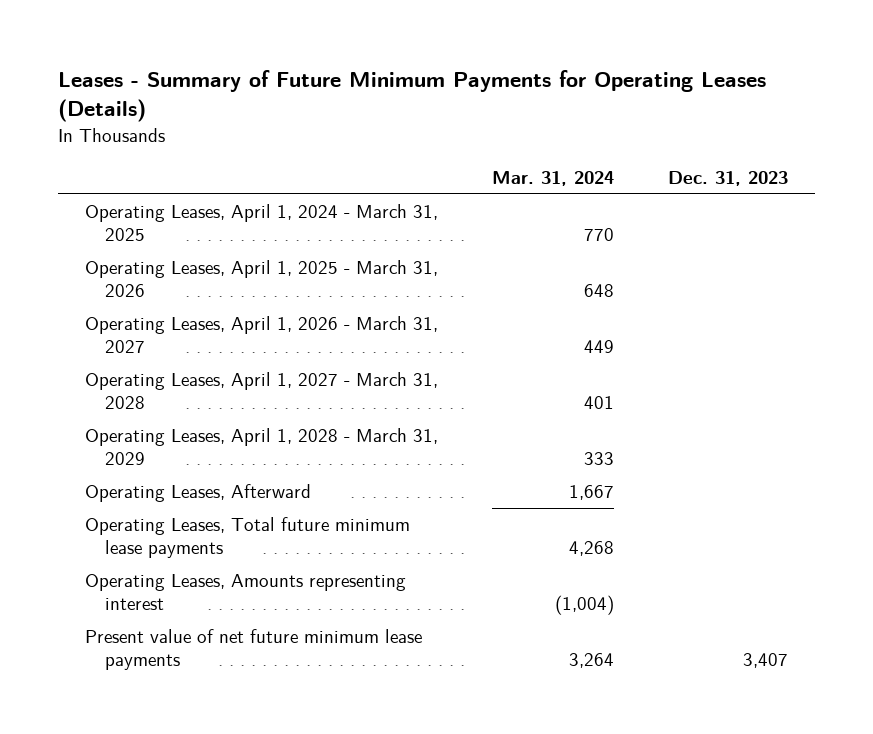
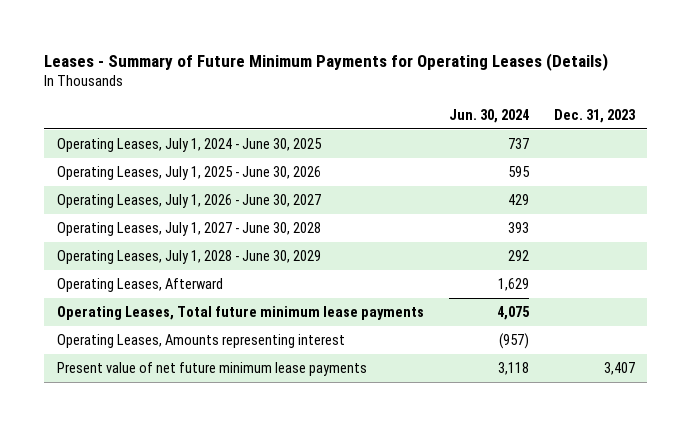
[492,170,615,186] Mar. 31, 2024 -> none
none -> [448,108,529,123] Jun. 30, 2024
[85,204,439,241] Operating Leases, April 1, 2024 - March 31, 2025 -> [56,138,322,153] Operating Leases, July 1, 2024 - June 30, 2025
[85,260,439,297] Operating Leases, April 1, 2025 - March 31, 2026 -> [56,166,321,181] Operating Leases, July 1, 2025 - June 30, 2026
[85,316,439,353] Operating Leases, April 1, 2026 - March 31, 2027 -> [56,194,321,209] Operating Leases, July 1, 2026 - June 30, 2027
[85,372,439,409] Operating Leases, April 1, 2027 - March 31, 2028 -> [56,222,321,237] Operating Leases, July 1, 2027 - June 30, 2028
[85,428,439,465] Operating Leases, April 1, 2028 - March 31, 2029 -> [56,250,321,265] Operating Leases, July 1, 2028 - June 30, 2029

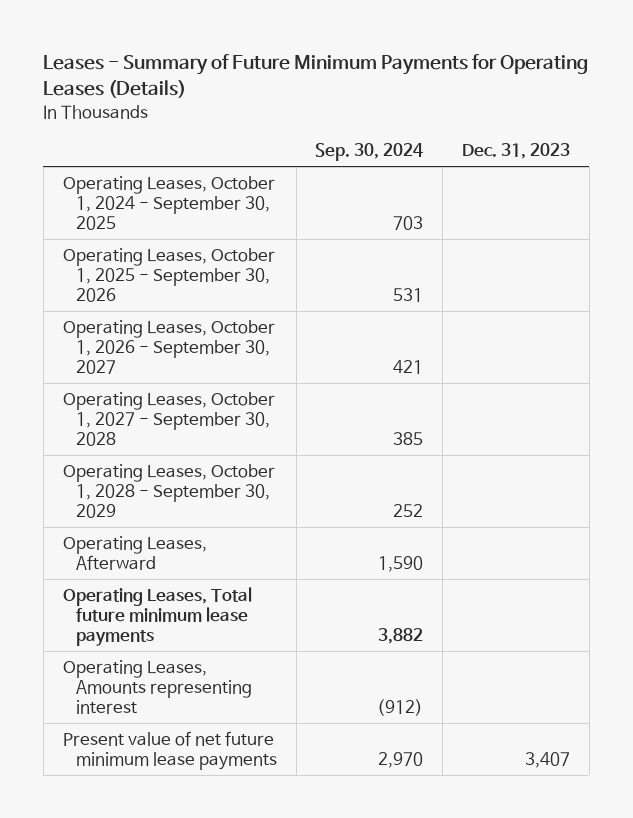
[448,108,529,123] Jun. 30, 2024 -> none
none -> [315,143,424,162] Sep. 30, 2024
[56,138,322,153] Operating Leases, July 1, 2024 - June 30, 2025 -> [62,175,275,231] Operating Leases, October 1, 2024 - September 30, 2025
[56,166,321,181] Operating Leases, July 1, 2025 - June 30, 2026 -> [62,247,275,303] Operating Leases, October 1, 2025 - September 30, 2026
[56,194,321,209] Operating Leases, July 1, 2026 - June 30, 2027 -> [62,319,275,375] Operating Leases, October 1, 2026 - September 30, 2027
[56,222,321,237] Operating Leases, July 1, 2027 - June 30, 2028 -> [62,391,275,447] Operating Leases, October 1, 2027 - September 30, 2028
[56,250,321,265] Operating Leases, July 1, 2028 - June 30, 2029 -> [62,463,275,519] Operating Leases, October 1, 2028 - September 30, 2029

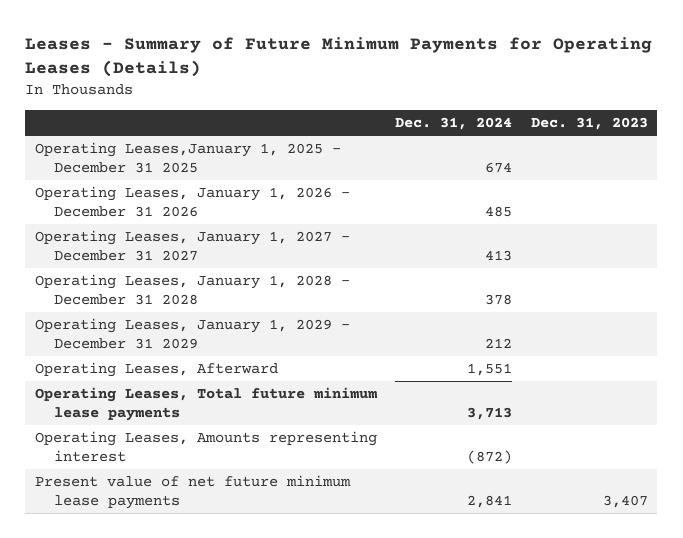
[315,143,424,162] Sep. 30, 2024 -> none
none -> [395,116,513,130] Dec. 31, 2024
[62,175,275,231] Operating Leases, October 1, 2024 - September 30, 2025 -> [34,142,341,174] Operating Leases,January 1, 2025 - December 31 2025
[62,247,275,303] Operating Leases, October 1, 2025 - September 30, 2026 -> [34,186,350,218] Operating Leases, January 1, 2026 - December 31 2026
[62,319,275,375] Operating Leases, October 1, 2026 - September 30, 2027 -> [34,230,350,262] Operating Leases, January 1, 2027 - December 31 2027
[62,391,275,447] Operating Leases, October 1, 2027 - September 30, 2028 -> [34,274,350,306] Operating Leases, January 1, 2028 - December 31 2028
[62,463,275,519] Operating Leases, October 1, 2028 - September 30, 2029 -> [34,318,350,350] Operating Leases, January 1, 2029 - December 31 2029

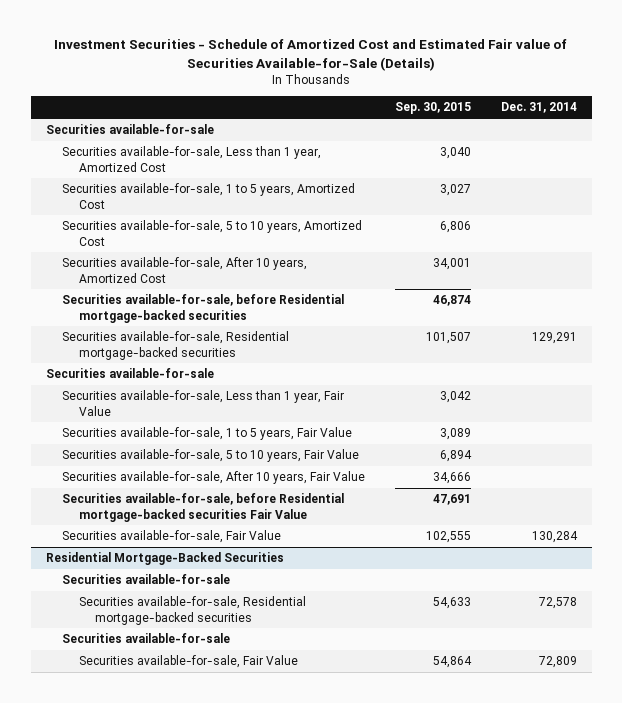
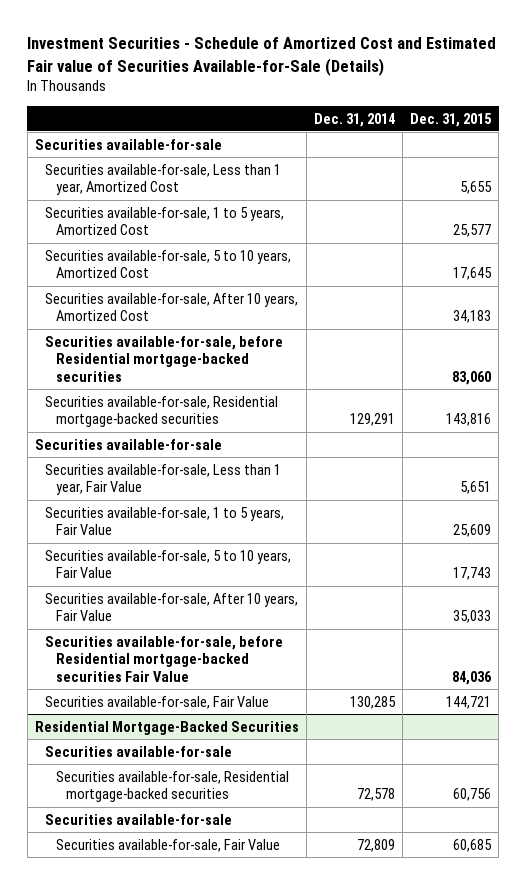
[394,102,471,115] Sep. 30, 2015 -> none
none -> [410,112,493,127] Dec. 31, 2015
[531,531,578,544] 130,284 -> [349,695,396,709] 130,285

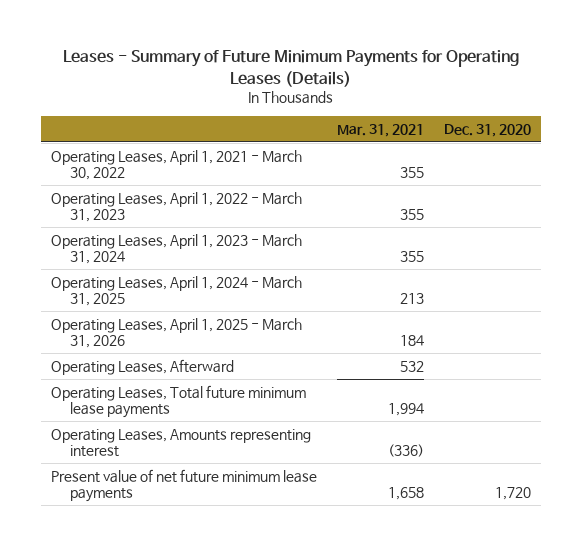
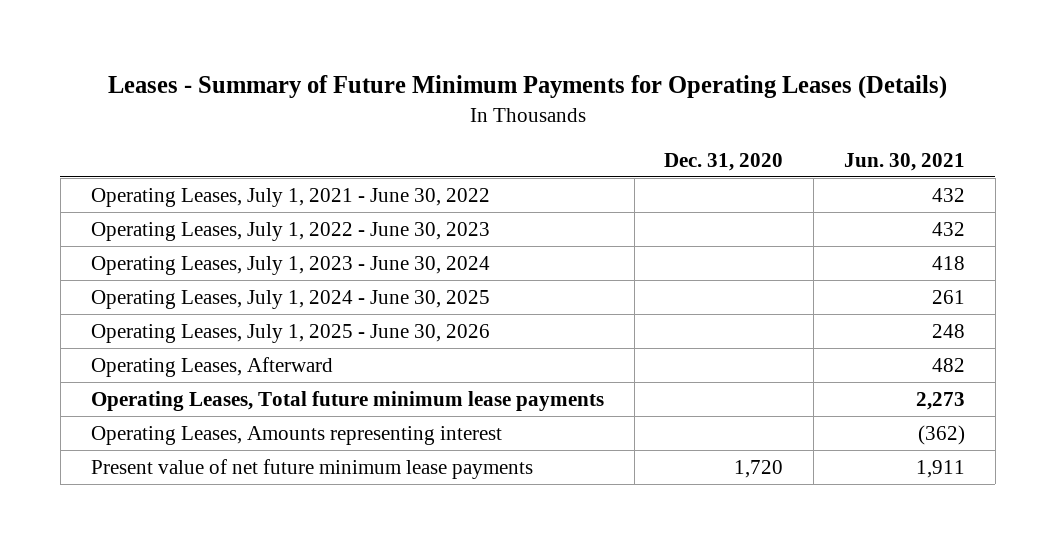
[336,123,424,137] Mar. 31, 2021 -> none
none -> [843,152,965,171] Jun. 30, 2021
[51,149,303,181] Operating Leases, April 1, 2021 - March 30, 2022 -> [90,187,490,207] Operating Leases, July 1, 2021 - June 30, 2022
[51,191,303,223] Operating Leases, April 1, 2022 - March 31, 2023 -> [90,221,490,241] Operating Leases, July 1, 2022 - June 30, 2023
[51,233,303,265] Operating Leases, April 1, 2023 - March 31, 2024 -> [90,255,490,275] Operating Leases, July 1, 2023 - June 30, 2024
[51,275,303,307] Operating Leases, April 1, 2024 - March 31, 2025 -> [90,289,490,309] Operating Leases, July 1, 2024 - June 30, 2025
[51,317,303,349] Operating Leases, April 1, 2025 - March 31, 2026 -> [90,323,490,343] Operating Leases, July 1, 2025 - June 30, 2026

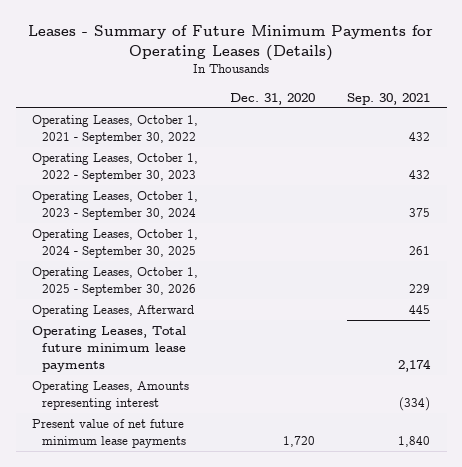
[843,152,965,171] Jun. 30, 2021 -> none
none -> [347,92,431,105] Sep. 30, 2021
[90,187,490,207] Operating Leases, July 1, 2021 - June 30, 2022 -> [31,115,198,144] Operating Leases, October 1, 2021 - September 30, 2022
[90,221,490,241] Operating Leases, July 1, 2022 - June 30, 2023 -> [31,153,198,182] Operating Leases, October 1, 2022 - September 30, 2023
[90,255,490,275] Operating Leases, July 1, 2023 - June 30, 2024 -> [31,191,198,220] Operating Leases, October 1, 2023 - September 30, 2024
[90,289,490,309] Operating Leases, July 1, 2024 - June 30, 2025 -> [31,229,198,258] Operating Leases, October 1, 2024 - September 30, 2025
[90,323,490,343] Operating Leases, July 1, 2025 - June 30, 2026 -> [31,267,198,296] Operating Leases, October 1, 2025 - September 30, 2026

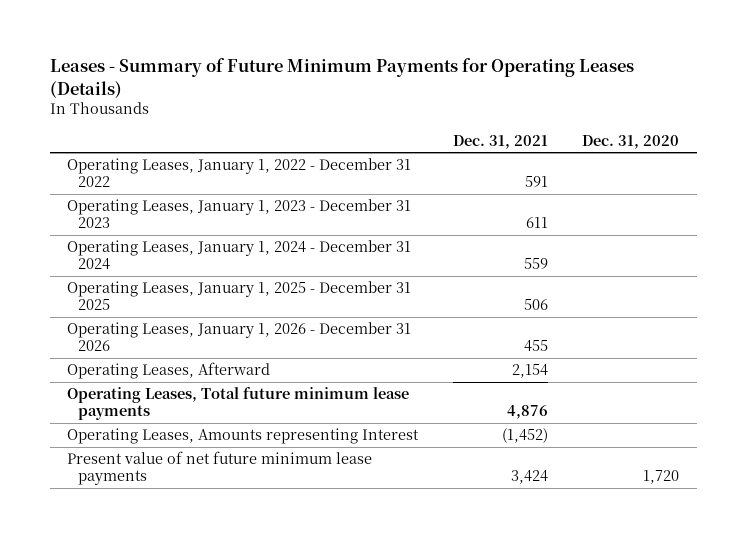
[347,92,431,105] Sep. 30, 2021 -> none
none -> [452,134,548,149] Dec. 31, 2021
[31,115,198,144] Operating Leases, October 1, 2021 - September 30, 2022 -> [67,158,412,187] Operating Leases, January 1, 2022 - December 31 2022
[31,153,198,182] Operating Leases, October 1, 2022 - September 30, 2023 -> [67,199,412,228] Operating Leases, January 1, 2023 - December 31 2023
[31,191,198,220] Operating Leases, October 1, 2023 - September 30, 2024 -> [67,240,412,270] Operating Leases, January 1, 2024 - December 31 2024
[31,229,198,258] Operating Leases, October 1, 2024 - September 30, 2025 -> [67,281,412,310] Operating Leases, January 1, 2025 - December 31 2025
[31,267,198,296] Operating Leases, October 1, 2025 - September 30, 2026 -> [67,322,412,351] Operating Leases, January 1, 2026 - December 31 2026
[31,381,189,410] Operating Leases, Amounts representing interest -> [67,428,420,445] Operating Leases, Amounts representing Interest

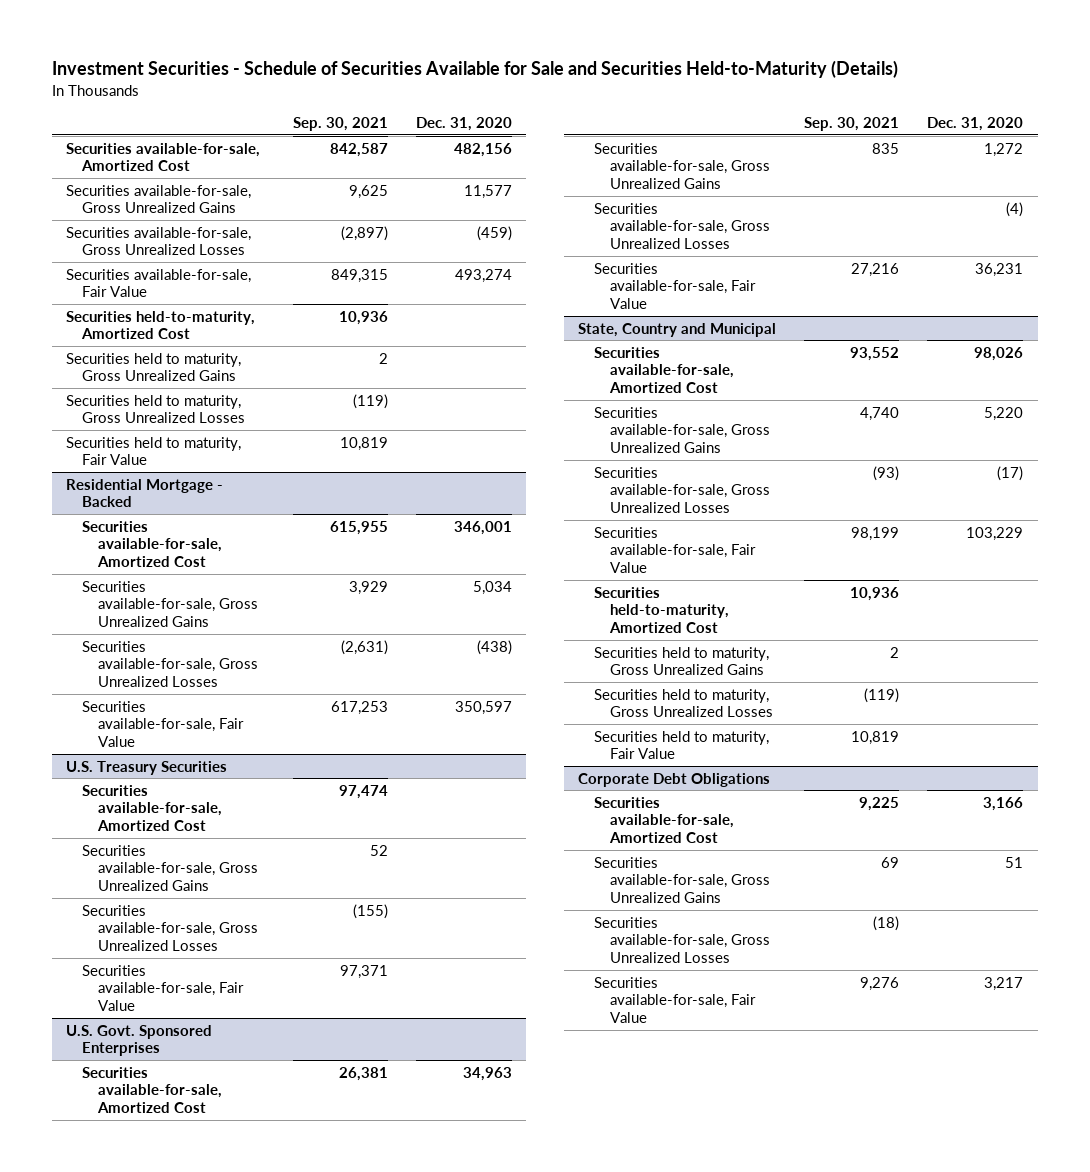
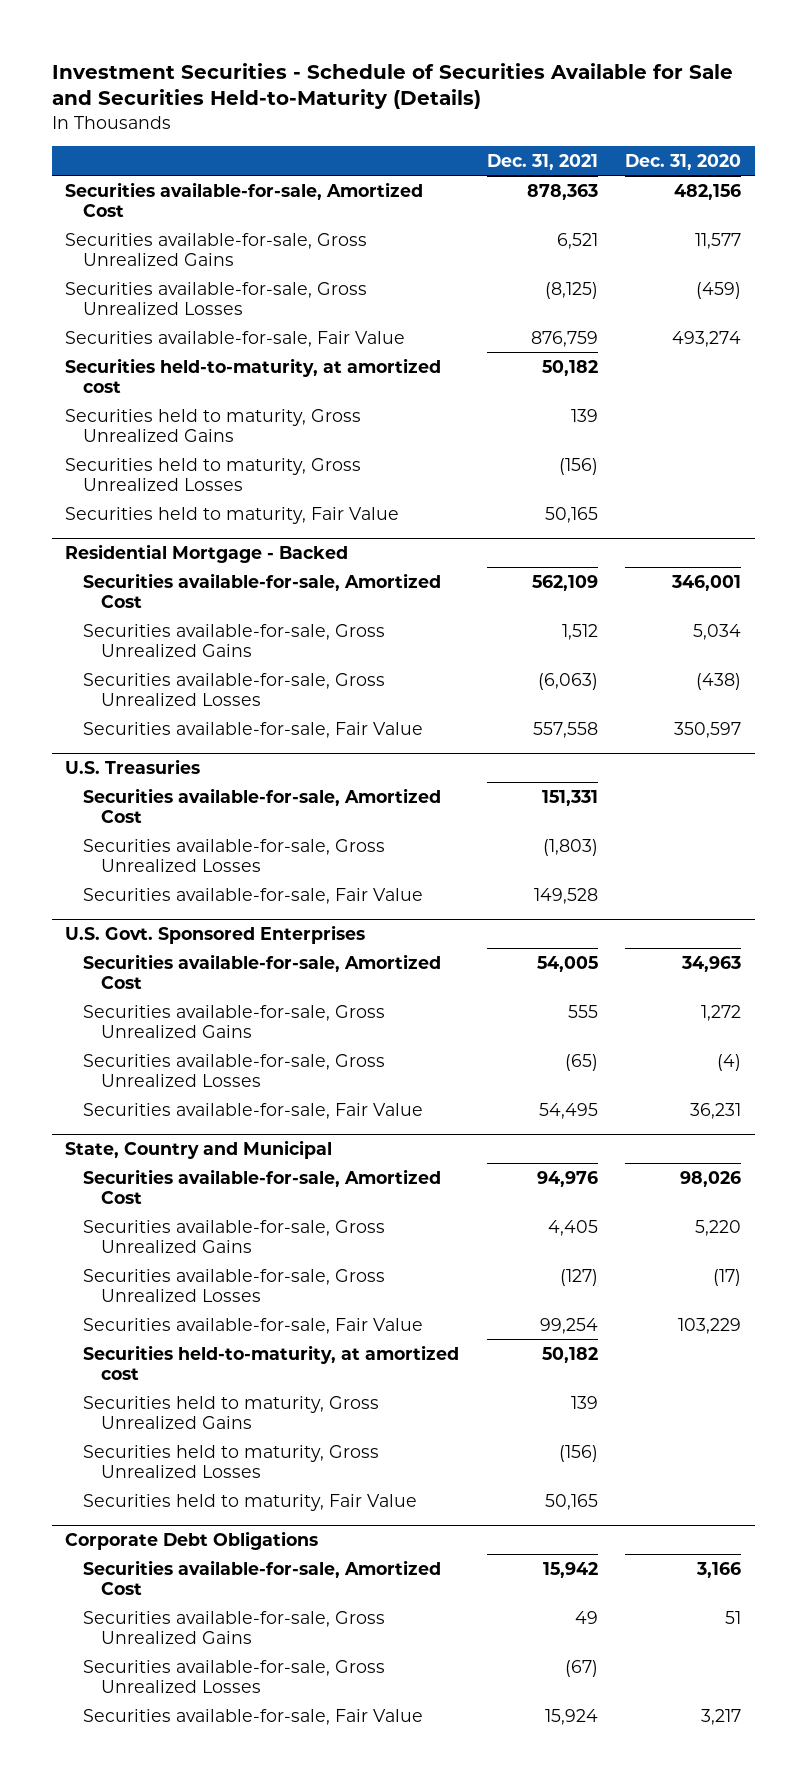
[292,117,388,132] Sep. 30, 2021 -> none
none -> [486,153,598,170] Dec. 31, 2021
[66,310,256,340] Securities held-to-maturity, Amortized Cost -> [65,357,442,394] Securities held-to-maturity, at amortized cost
[66,760,228,775] U.S. Treasury Securities -> [65,758,201,774] U.S. Treasuries
[82,844,259,891] Securities available-for-sale, Gross Unrealized Gains -> none
[593,586,729,633] Securities held-to-maturity, Amortized Cost -> [83,1344,460,1381] Securities held-to-maturity, at amortized cost

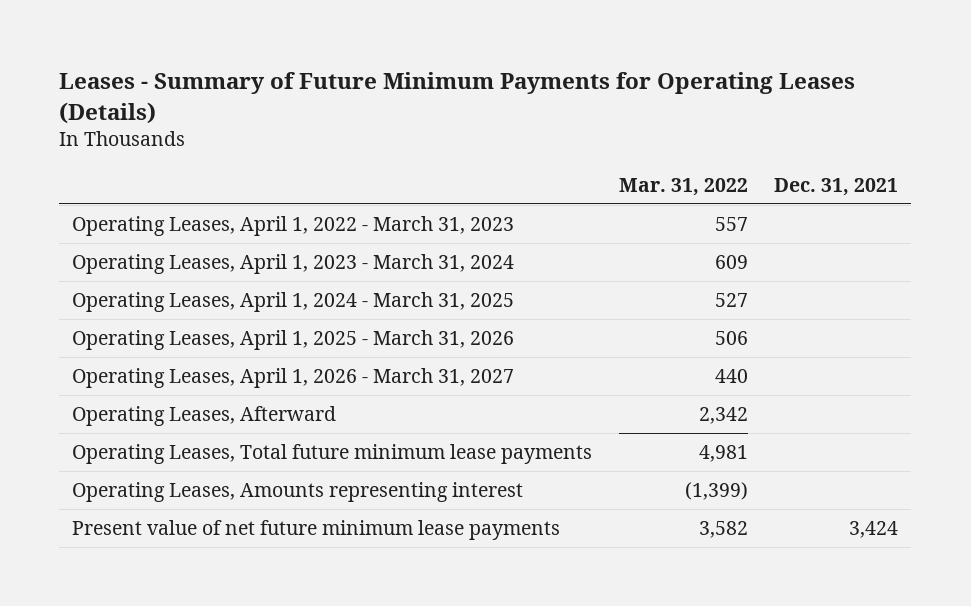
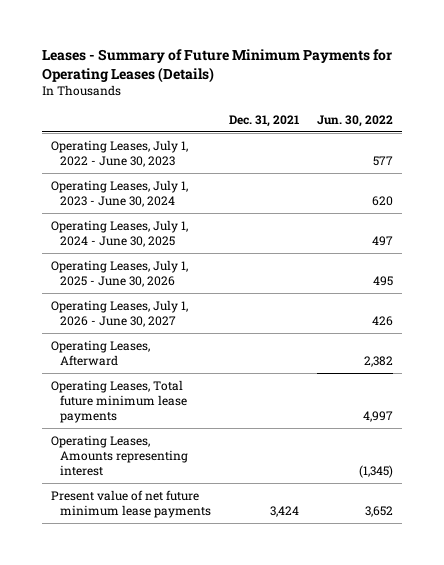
[618,177,748,196] Mar. 31, 2022 -> none
none -> [316,114,393,127] Jun. 30, 2022
[72,216,515,237] Operating Leases, April 1, 2022 - March 31, 2023 -> [50,139,188,167] Operating Leases, July 1, 2022 - June 30, 2023
[72,254,515,275] Operating Leases, April 1, 2023 - March 31, 2024 -> [50,179,188,207] Operating Leases, July 1, 2023 - June 30, 2024
[72,292,515,313] Operating Leases, April 1, 2024 - March 31, 2025 -> [50,219,188,247] Operating Leases, July 1, 2024 - June 30, 2025
[72,330,515,351] Operating Leases, April 1, 2025 - March 31, 2026 -> [50,259,188,287] Operating Leases, July 1, 2025 - June 30, 2026
[72,368,515,389] Operating Leases, April 1, 2026 - March 31, 2027 -> [50,299,188,327] Operating Leases, July 1, 2026 - June 30, 2027

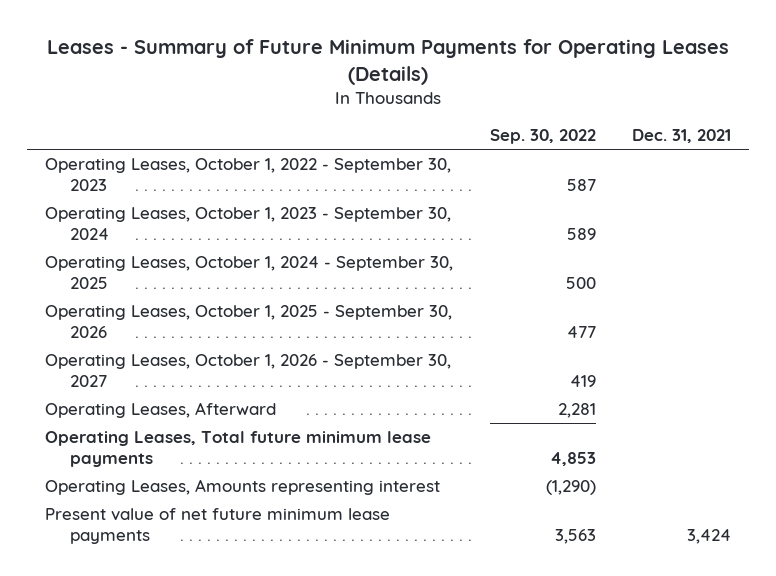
[316,114,393,127] Jun. 30, 2022 -> none
none -> [489,129,596,145] Sep. 30, 2022
[50,139,188,167] Operating Leases, July 1, 2022 - June 30, 2023 -> [45,158,452,191] Operating Leases, October 1, 2022 - September 30, 2023
[50,179,188,207] Operating Leases, July 1, 2023 - June 30, 2024 -> [45,207,452,240] Operating Leases, October 1, 2023 - September 30, 2024
[50,219,188,247] Operating Leases, July 1, 2024 - June 30, 2025 -> [45,256,454,289] Operating Leases, October 1, 2024 - September 30, 2025
[50,259,188,287] Operating Leases, July 1, 2025 - June 30, 2026 -> [45,305,453,338] Operating Leases, October 1, 2025 - September 30, 2026
[50,299,188,327] Operating Leases, July 1, 2026 - June 30, 2027 -> [45,354,452,387] Operating Leases, October 1, 2026 - September 30, 2027

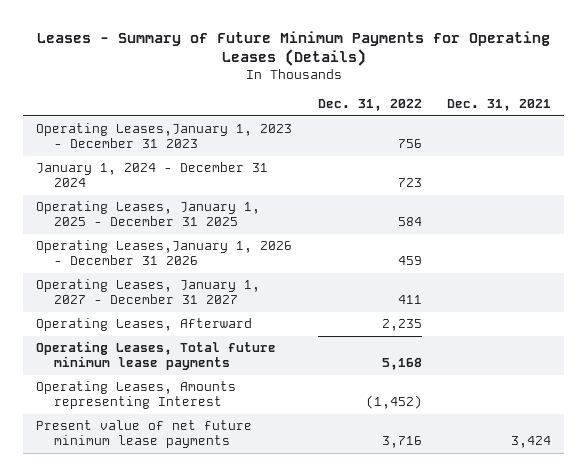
[489,129,596,145] Sep. 30, 2022 -> none
none -> [317,98,422,111] Dec. 31, 2022
[45,158,452,191] Operating Leases, October 1, 2022 - September 30, 2023 -> [35,123,292,149] Operating Leases,January 1, 2023 - December 31 2023
[45,207,452,240] Operating Leases, October 1, 2023 - September 30, 2024 -> [35,162,268,188] January 1, 2024 - December 31 2024
[45,256,454,289] Operating Leases, October 1, 2024 - September 30, 2025 -> [35,201,260,227] Operating Leases, January 1, 2025 - December 31 2025
[45,305,453,338] Operating Leases, October 1, 2025 - September 30, 2026 -> [35,240,292,266] Operating Leases,January 1, 2026 - December 31 2026
[45,354,452,387] Operating Leases, October 1, 2026 - September 30, 2027 -> [35,279,260,305] Operating Leases, January 1, 2027 - December 31 2027
[45,479,441,496] Operating Leases, Amounts representing interest -> [35,381,236,410] Operating Leases, Amounts representing Interest

